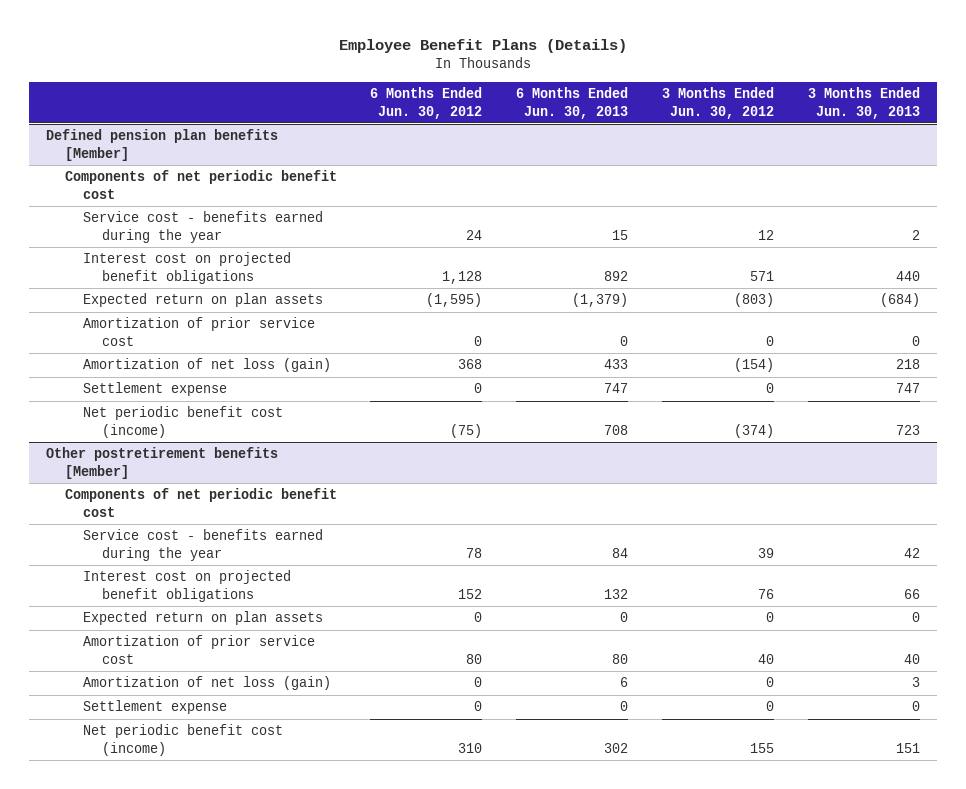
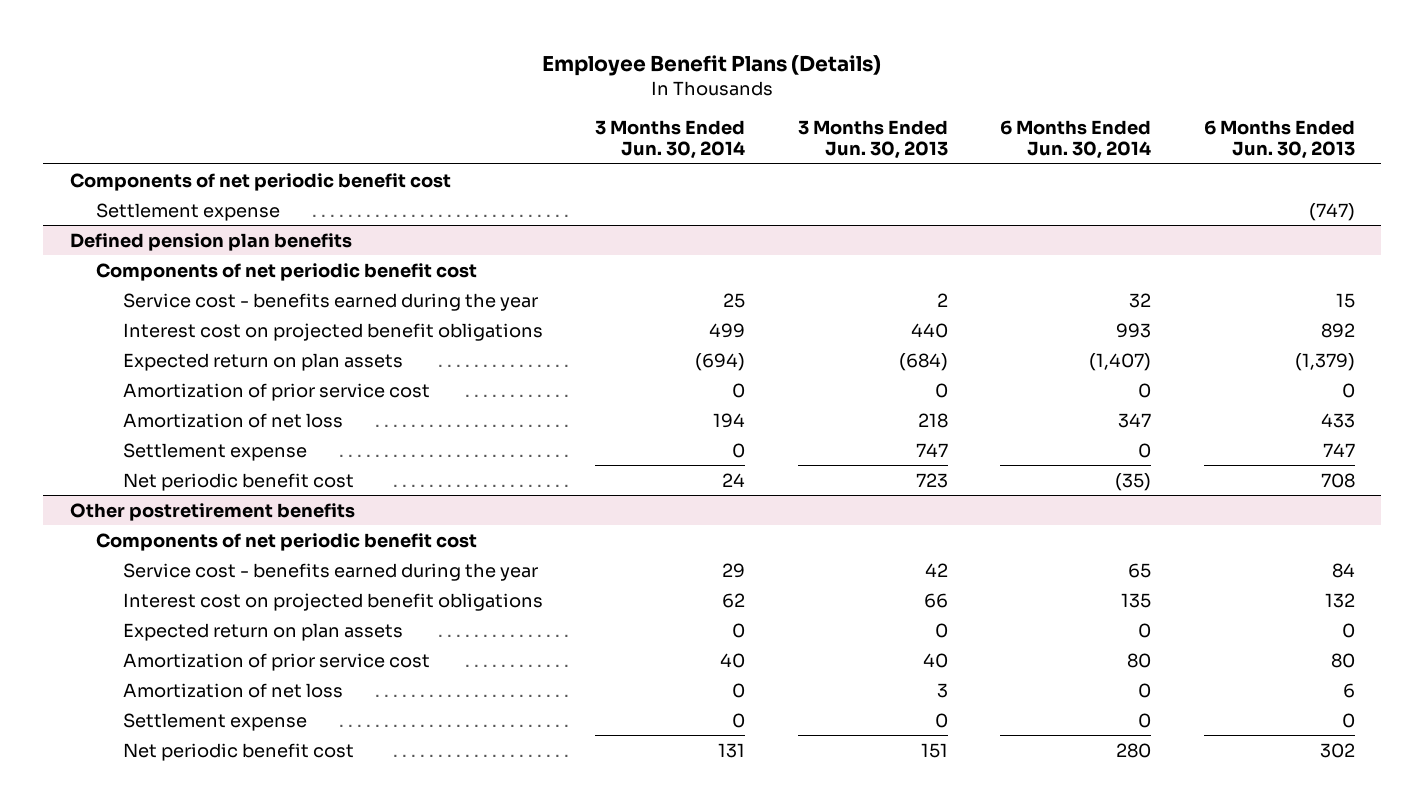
[370,87,483,119] 6 Months Ended Jun. 30, 2012 -> none
[662,87,775,119] 3 Months Ended Jun. 30, 2012 -> none
none -> [595,120,746,160] 3 Months Ended Jun. 30, 2014
none -> [1000,120,1152,160] 6 Months Ended Jun. 30, 2014
[46,129,279,161] Defined pension plan benefits [Member] -> none
none -> [96,202,281,221] Settlement expense
none -> [69,232,352,251] Defined pension plan benefits
none -> [96,262,478,281] Components of net periodic benefit cost
[83,358,332,373] Amortization of net loss (gain) -> [122,412,343,428] Amortization of net loss
[83,406,284,438] Net periodic benefit cost (income) -> [122,472,354,491] Net periodic benefit cost
[46,447,279,479] Other postretirement benefits [Member] -> [69,502,355,521] Other postretirement benefits
[83,676,332,691] Amortization of net loss (gain) -> [122,682,343,698] Amortization of net loss
[83,724,284,756] Net periodic benefit cost (income) -> [122,742,354,761] Net periodic benefit cost

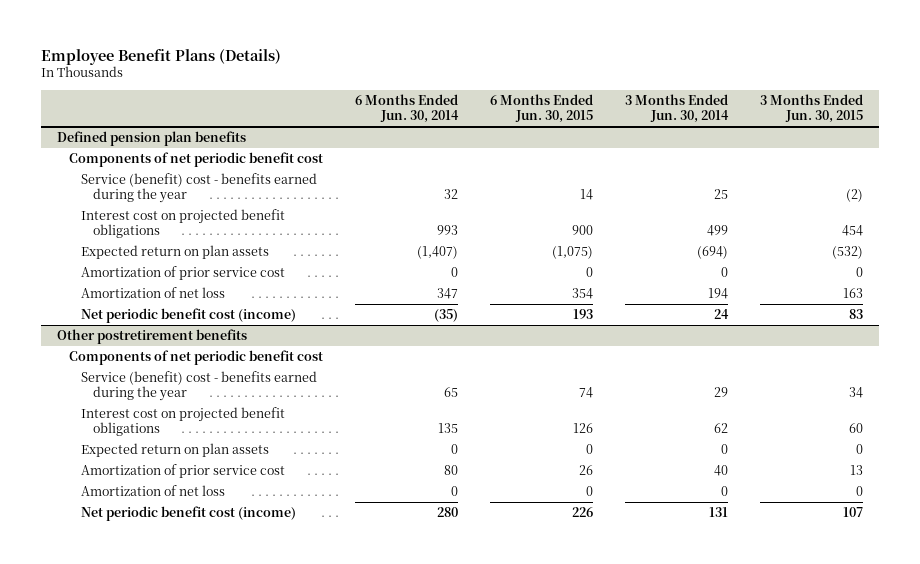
[797,120,948,160] 3 Months Ended Jun. 30, 2013 -> none
[1203,120,1355,160] 6 Months Ended Jun. 30, 2013 -> none
none -> [489,93,593,124] 6 Months Ended Jun. 30, 2015
none -> [759,93,863,124] 3 Months Ended Jun. 30, 2015
[69,172,451,191] Components of net periodic benefit cost -> none
[96,202,281,221] Settlement expense -> none
[122,292,538,311] Service cost - benefits earned during the year -> [81,172,318,204] Service (benefit) cost - benefits earned during the year
[122,442,307,461] Settlement expense -> none
[122,472,354,491] Net periodic benefit cost -> [81,307,297,323] Net periodic benefit cost (income)
[122,562,538,581] Service cost - benefits earned during the year -> [81,370,318,402] Service (benefit) cost - benefits earned during the year
[122,712,307,731] Settlement expense -> none
[122,742,354,761] Net periodic benefit cost -> [81,505,297,521] Net periodic benefit cost (income)

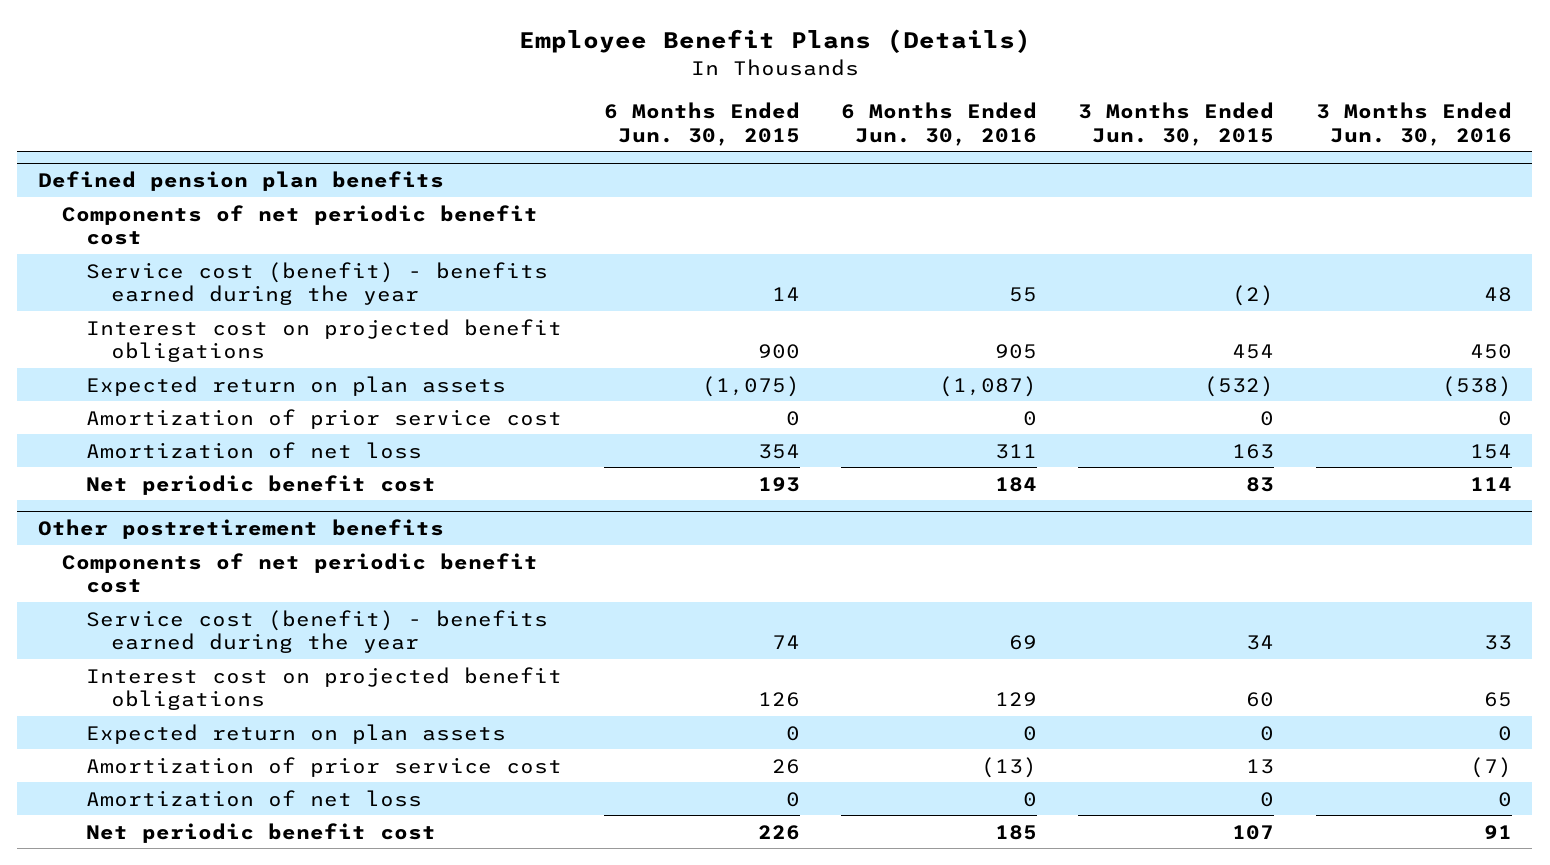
[354,93,459,124] 6 Months Ended Jun. 30, 2014 -> none
[624,93,729,124] 3 Months Ended Jun. 30, 2014 -> none
none -> [841,101,1038,146] 6 Months Ended Jun. 30, 2016
none -> [1315,101,1512,146] 3 Months Ended Jun. 30, 2016
[81,172,318,204] Service (benefit) cost - benefits earned during the year -> [86,261,549,306] Service cost (benefit) - benefits earned during the year
[81,307,297,323] Net periodic benefit cost (income) -> [86,474,437,495] Net periodic benefit cost
[81,370,318,402] Service (benefit) cost - benefits earned during the year -> [86,609,549,654] Service cost (benefit) - benefits earned during the year
[81,505,297,521] Net periodic benefit cost (income) -> [86,822,437,843] Net periodic benefit cost

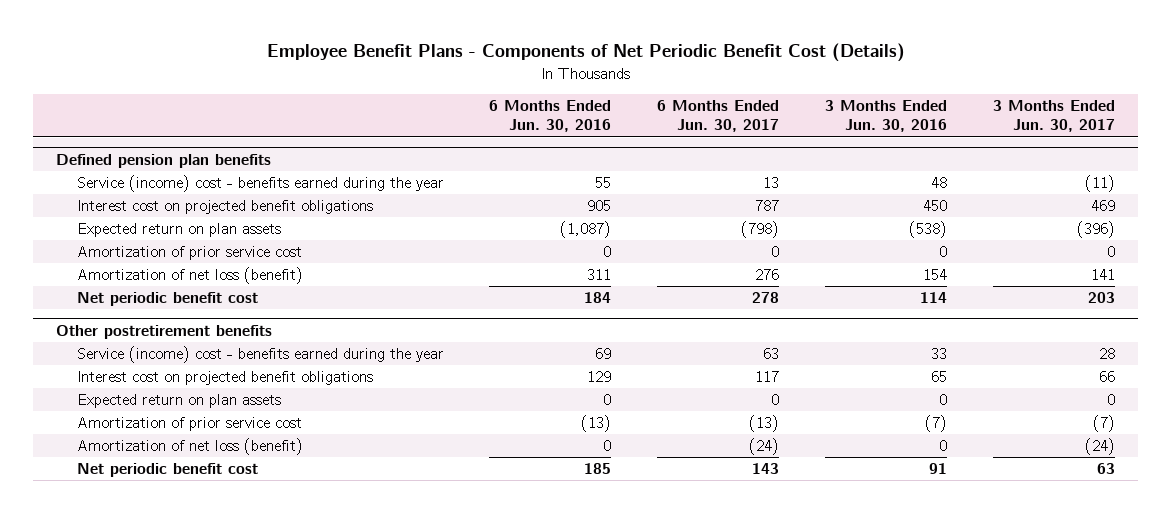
[518,29,1031,54] Employee Benefit Plans (Details) -> [266,43,905,63] Employee Benefit Plans - Components of Net Periodic Benefit Cost (Details)
[603,101,800,146] 6 Months Ended Jun. 30, 2015 -> none
[1078,101,1275,146] 3 Months Ended Jun. 30, 2015 -> none
none -> [657,100,780,133] 6 Months Ended Jun. 30, 2017
none -> [993,100,1116,133] 3 Months Ended Jun. 30, 2017
[62,204,539,246] Components of net periodic benefit cost -> none
[86,261,549,306] Service cost (benefit) - benefits earned during the year -> [76,174,444,192] Service (income) cost - benefits earned during the year
[86,441,423,459] Amortization of net loss -> [76,266,303,284] Amortization of net loss (benefit)
[62,552,539,594] Components of net periodic benefit cost -> none
[86,609,549,654] Service cost (benefit) - benefits earned during the year -> [76,345,444,363] Service (income) cost - benefits earned during the year
[86,789,423,807] Amortization of net loss -> [76,437,303,455] Amortization of net loss (benefit)

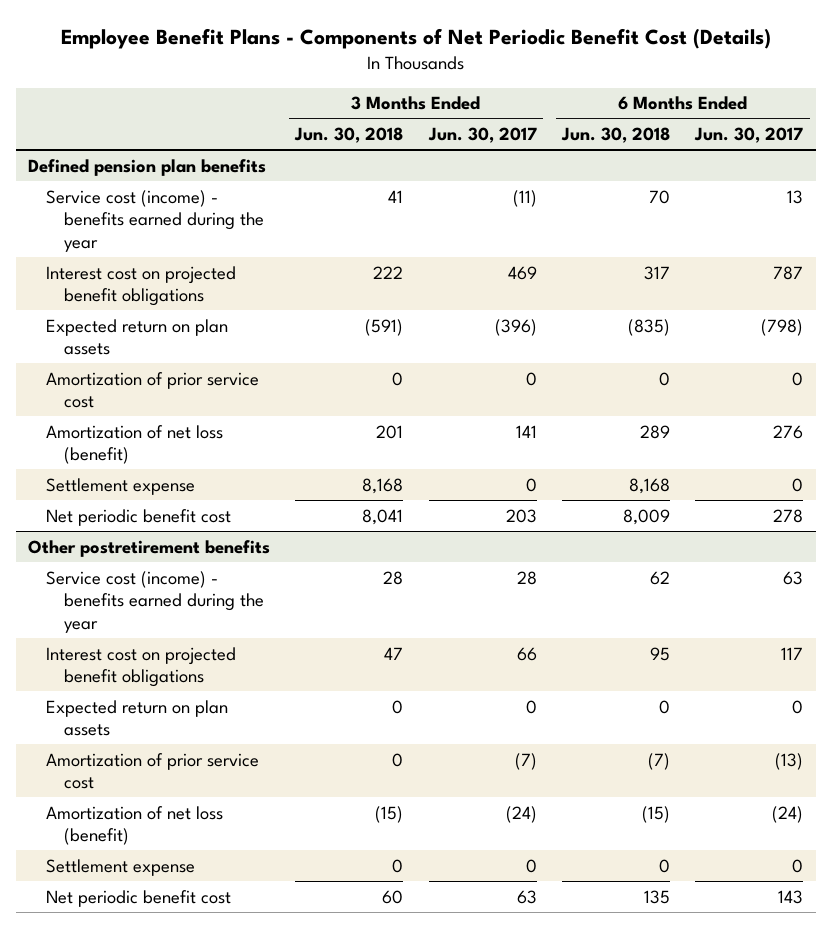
[489,100,612,133] 6 Months Ended Jun. 30, 2016 -> none
[825,100,948,133] 3 Months Ended Jun. 30, 2016 -> none
none -> [294,127,404,144] Jun. 30, 2018
none -> [560,127,670,144] Jun. 30, 2018
[76,174,444,192] Service (income) cost - benefits earned during the year -> [45,189,264,252] Service cost (income) - benefits earned during the year
none -> [45,477,195,495] Settlement expense
[76,345,444,363] Service (income) cost - benefits earned during the year -> [45,570,264,633] Service cost (income) - benefits earned during the year
none -> [45,858,195,876] Settlement expense

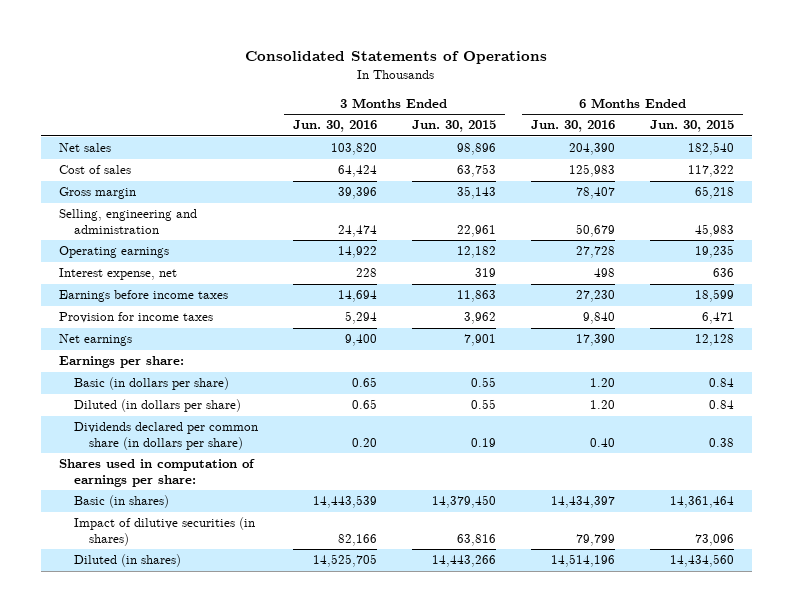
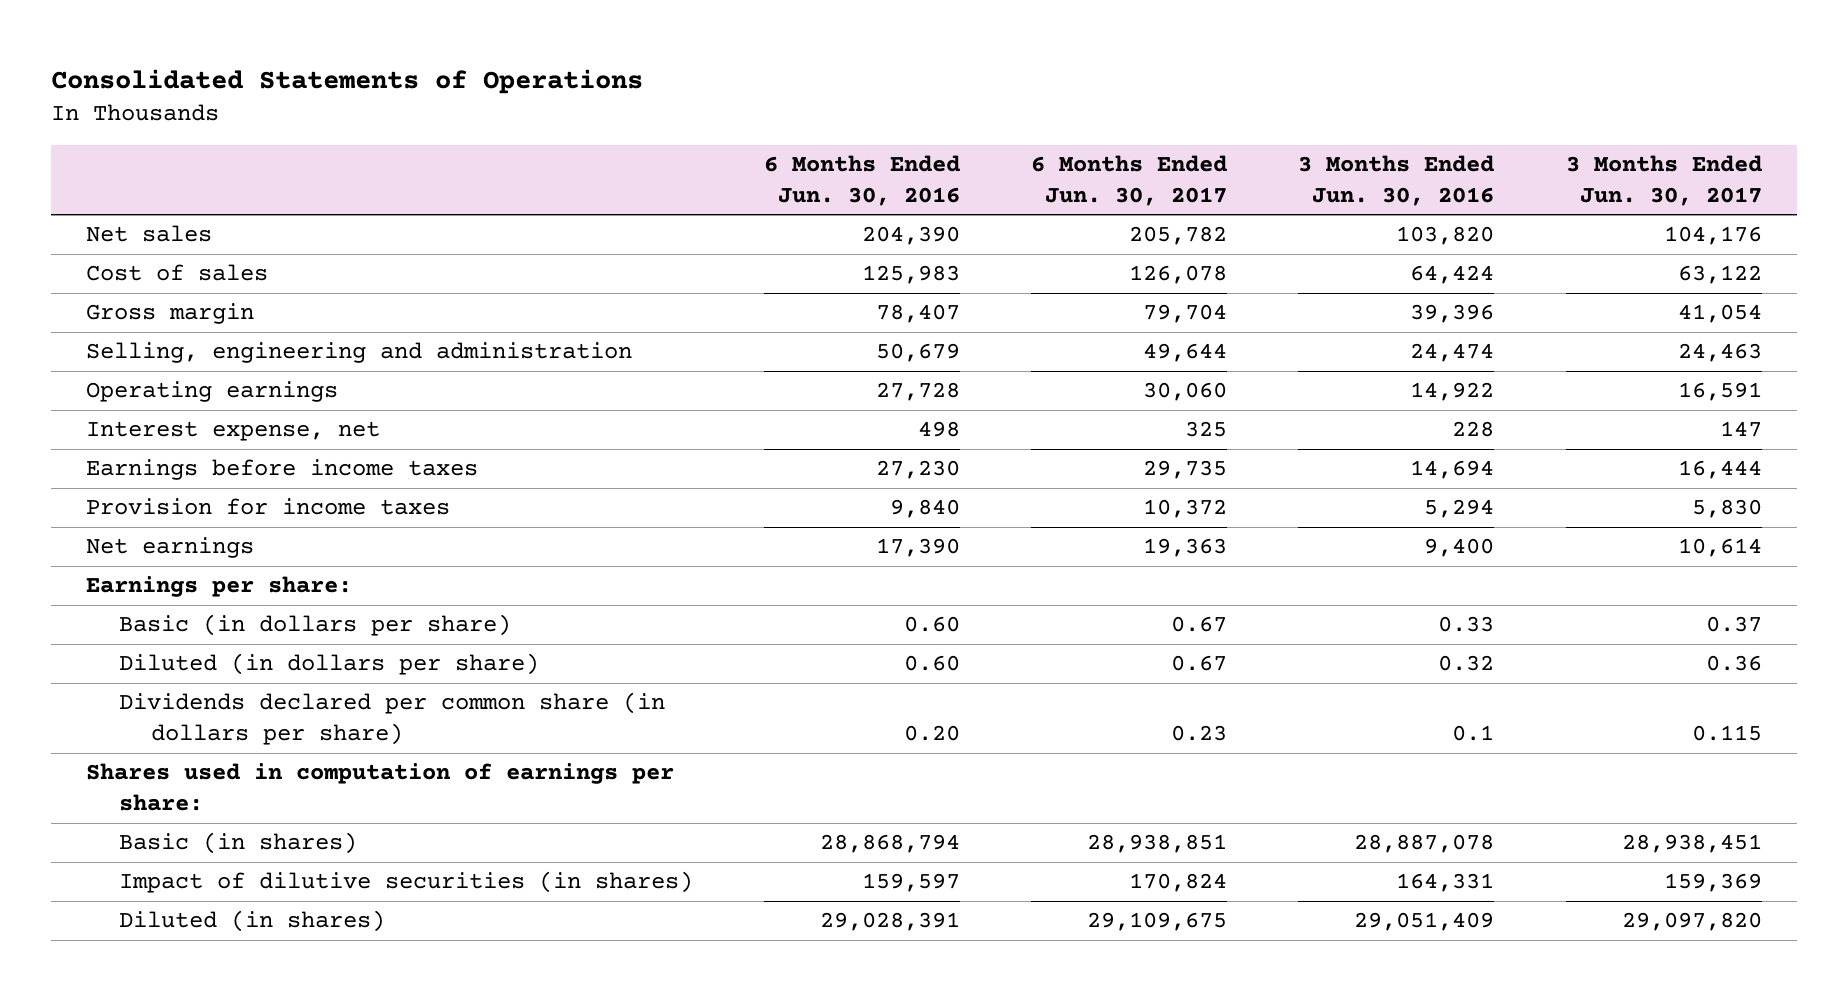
[411,120,496,133] Jun. 30, 2015 -> none
[650,120,735,133] Jun. 30, 2015 -> none
none -> [1031,154,1228,206] 6 Months Ended Jun. 30, 2017
none -> [1565,154,1762,206] 3 Months Ended Jun. 30, 2017
[351,377,377,388] 0.65 -> [1438,616,1495,633] 0.33
[590,378,616,388] 1.20 -> [903,616,960,633] 0.60
[351,399,377,410] 0.65 -> [1438,655,1495,672] 0.32
[590,400,616,410] 1.20 -> [903,655,960,672] 0.60
[351,437,377,447] 0.20 -> [1452,725,1495,742] 0.1
[590,437,616,447] 0.40 -> [903,725,960,742] 0.20
[312,495,377,509] 14,443,539 -> [1354,834,1495,854] 28,887,078
[551,496,616,509] 14,434,397 -> [819,834,960,854] 28,868,794
[337,533,377,546] 82,166 -> [1396,873,1495,893] 164,331
[576,533,616,546] 79,799 -> [861,873,960,893] 159,597
[312,554,377,568] 14,525,705 -> [1354,912,1495,932] 29,051,409
[551,554,616,568] 14,514,196 -> [819,912,960,932] 29,028,391

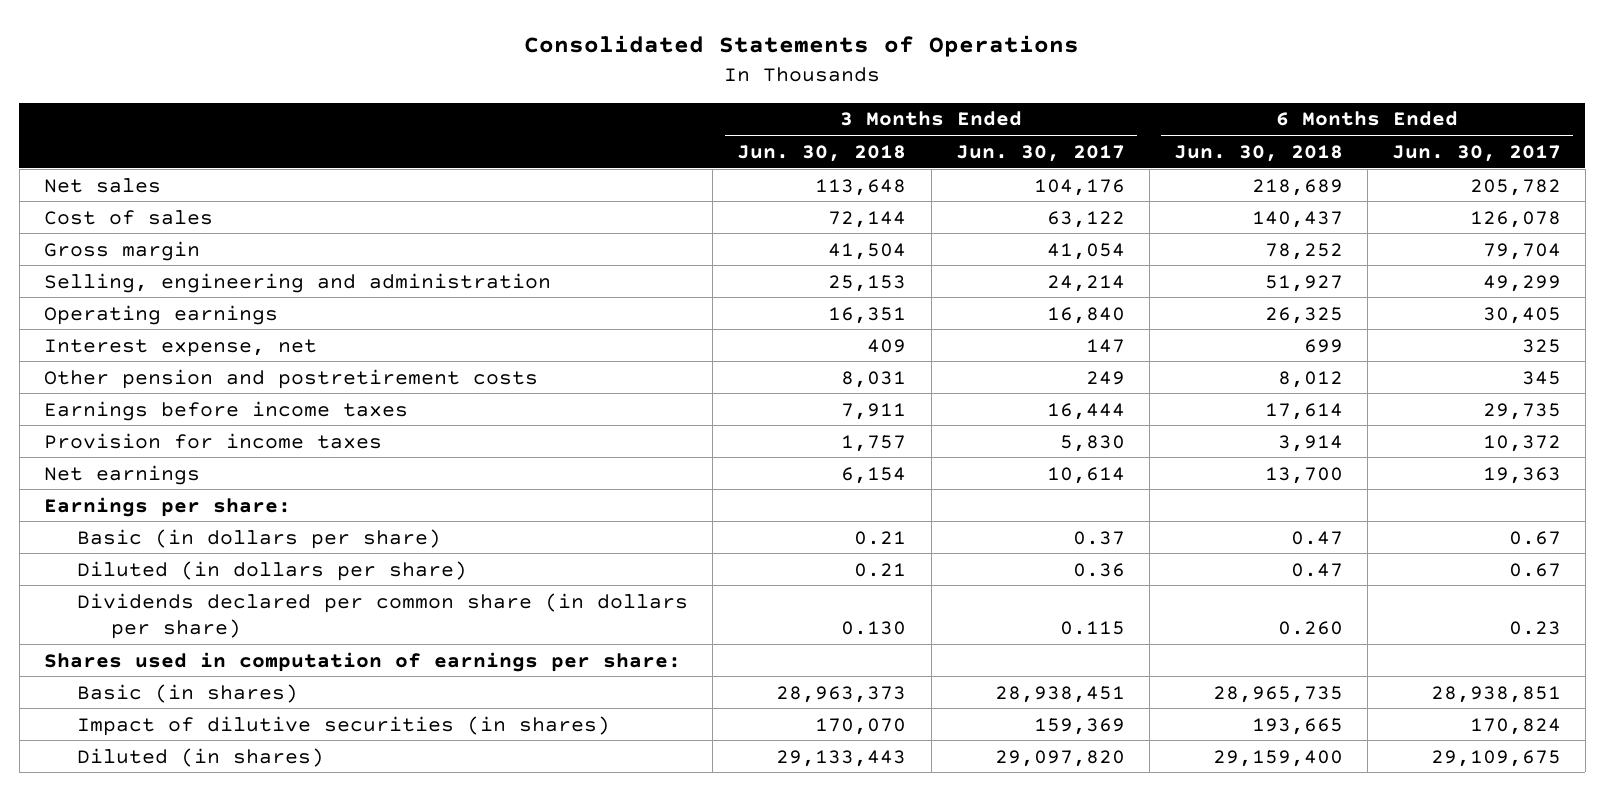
[763,154,960,206] 6 Months Ended Jun. 30, 2016 -> none
[1298,154,1495,206] 3 Months Ended Jun. 30, 2016 -> none
none -> [737,144,907,162] Jun. 30, 2018
none -> [1173,144,1343,162] Jun. 30, 2018
[1143,343,1228,363] 49,644 -> [1482,274,1561,292] 49,299
[1677,343,1762,363] 24,463 -> [1046,274,1125,292] 24,214
[1143,382,1228,402] 30,060 -> [1482,306,1561,324] 30,405
[1677,382,1762,402] 16,591 -> [1046,306,1125,324] 16,840
none -> [43,368,538,389] Other pension and postretirement costs

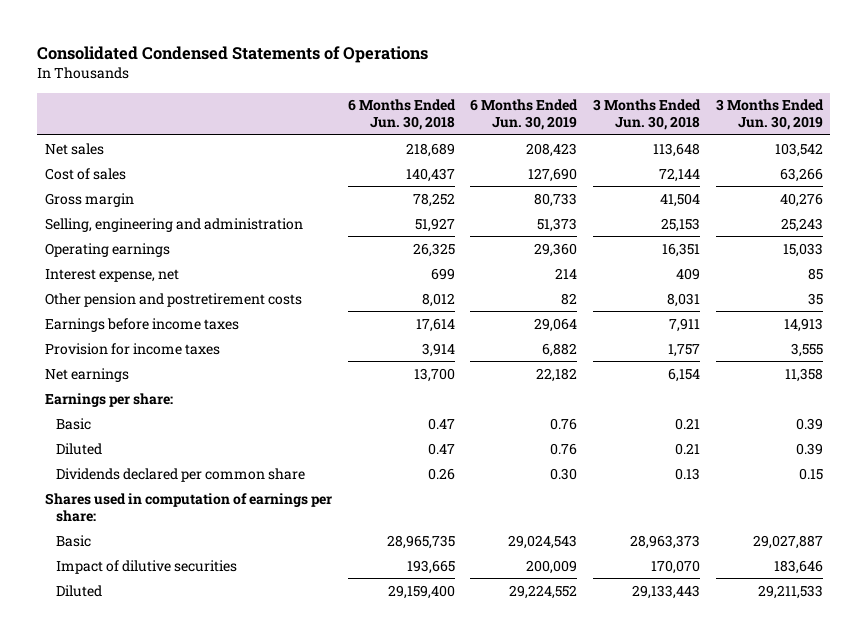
[524,35,1080,58] Consolidated Statements of Operations -> [37,46,429,64] Consolidated Condensed Statements of Operations
[955,144,1125,162] Jun. 30, 2017 -> none
[1391,144,1561,162] Jun. 30, 2017 -> none
none -> [470,99,579,131] 6 Months Ended Jun. 30, 2019
none -> [715,99,824,131] 3 Months Ended Jun. 30, 2019
[77,528,442,549] Basic (in dollars per share) -> [56,417,92,430] Basic
[77,560,468,581] Diluted (in dollars per share) -> [56,442,103,455] Diluted
[77,592,689,640] Dividends declared per common share (in dollars per share) -> [56,467,306,482] Dividends declared per common share
[841,621,907,636] 0.130 -> [674,467,700,480] 0.13
[1277,621,1343,636] 0.260 -> [427,467,455,480] 0.26
[77,683,299,703] Basic (in shares) -> [56,534,92,547] Basic
[77,715,611,736] Impact of dilutive securities (in shares) -> [56,559,238,574] Impact of dilutive securities
[77,747,325,767] Diluted (in shares) -> [56,584,103,597] Diluted

